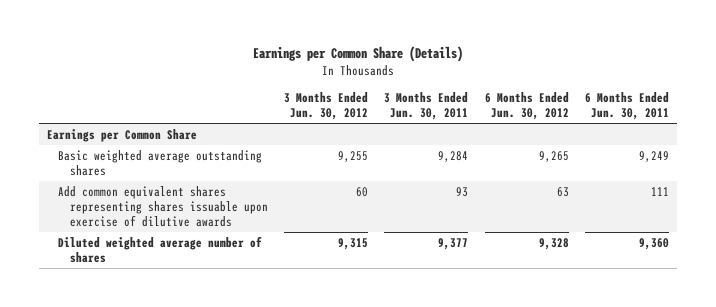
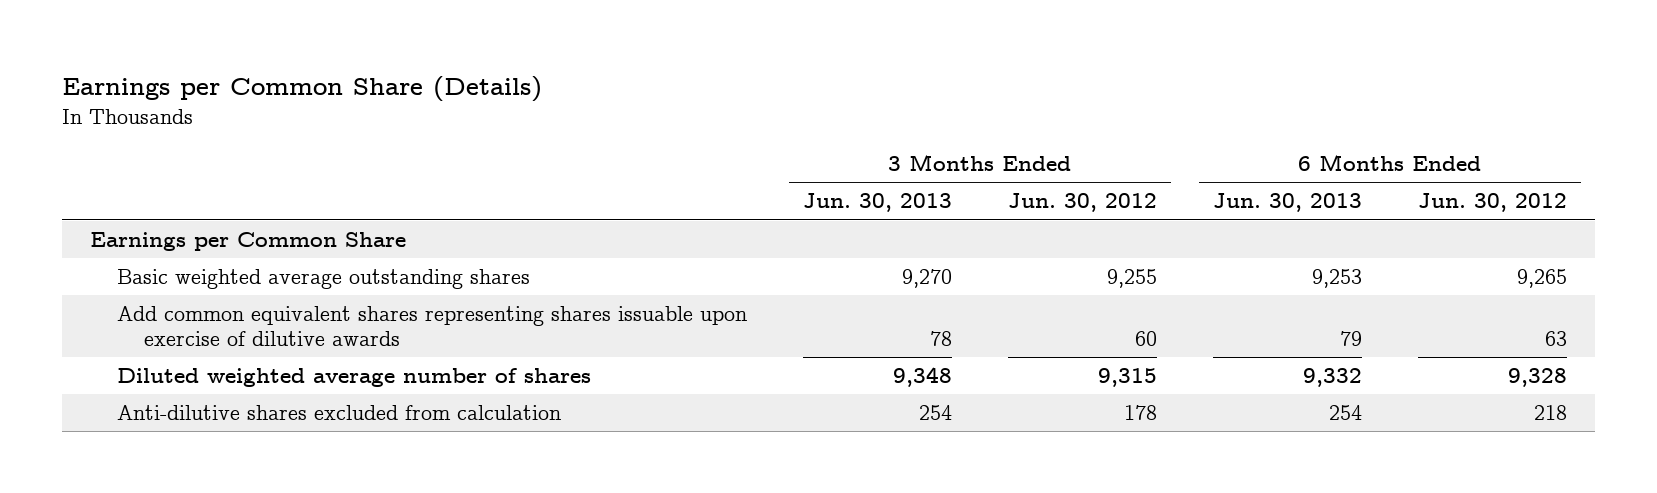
[384,92,469,120] 3 Months Ended Jun. 30, 2011 -> none
[585,92,670,120] 6 Months Ended Jun. 30, 2011 -> none
none -> [803,193,953,213] Jun. 30, 2013
none -> [1213,193,1363,213] Jun. 30, 2013
none -> [116,404,561,420] Anti-dilutive shares excluded from calculation

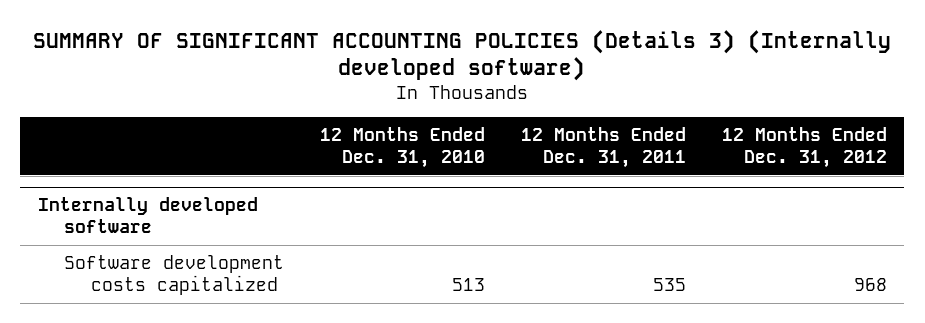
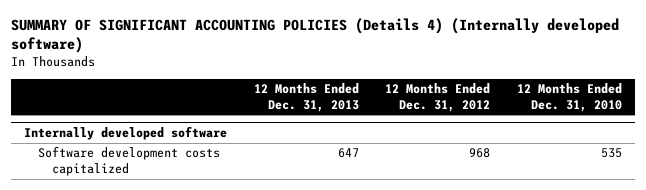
[33,29,892,82] SUMMARY OF SIGNIFICANT ACCOUNTING POLICIES (Details 3) (Internally developed software) -> [10,18,619,54] SUMMARY OF SIGNIFICANT ACCOUNTING POLICIES (Details 4) (Internally developed software)
[520,126,686,169] 12 Months Ended Dec. 31, 2011 -> none
none -> [253,82,359,112] 12 Months Ended Dec. 31, 2013
[452,278,486,292] 513 -> [600,148,622,159] 535

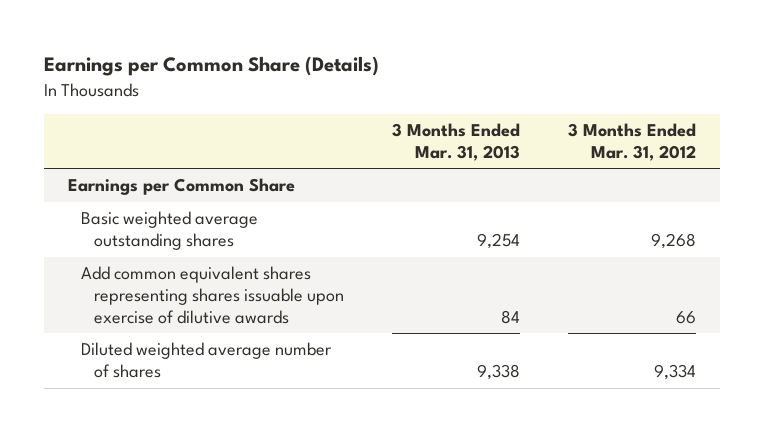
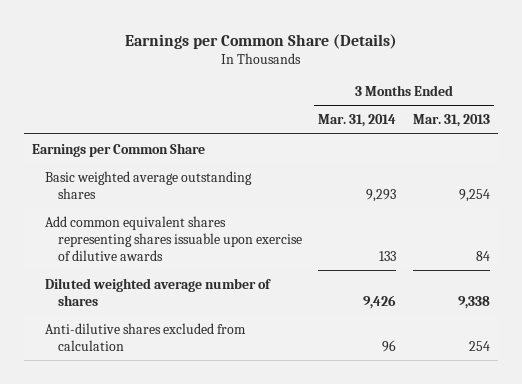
[567,123,696,161] 3 Months Ended Mar. 31, 2012 -> none
none -> [318,114,397,128] Mar. 31, 2014
none -> [45,322,247,351] Anti-dilutive shares excluded from calculation

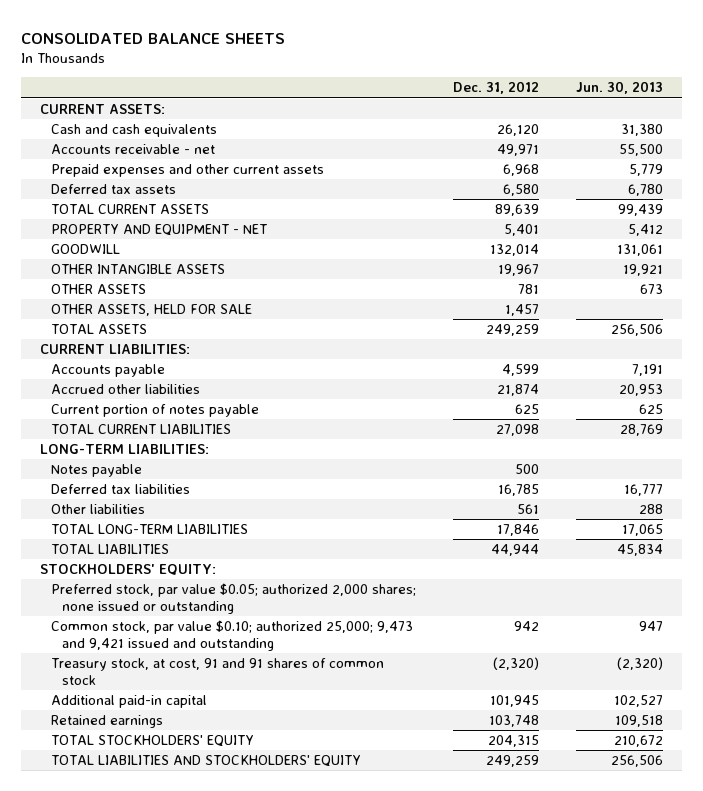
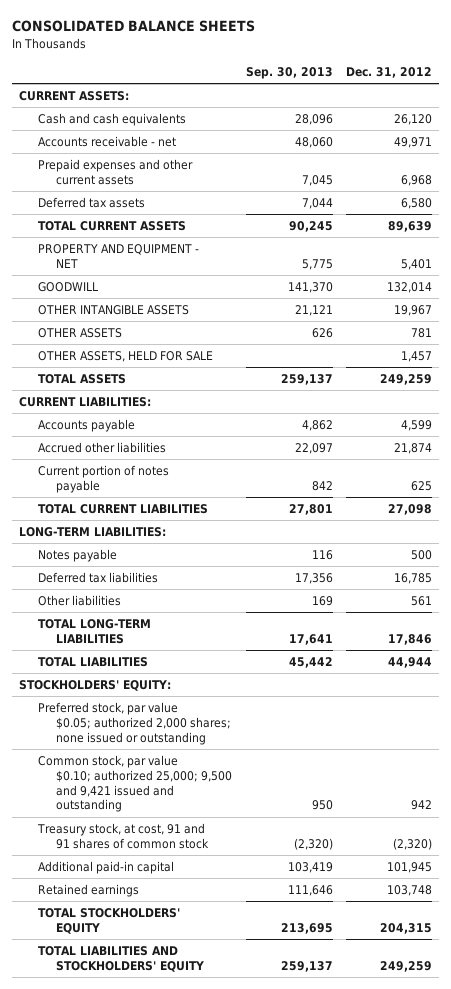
[576,81,664,95] Jun. 30, 2013 -> none
none -> [245,67,333,80] Sep. 30, 2013
[50,620,413,652] Common stock, par value $0.10; authorized 25,000; 9,473 and 9,421 issued and outstanding -> [37,755,233,813] Common stock, par value $0.10; authorized 25,000; 9,500 and 9,421 issued and outstanding

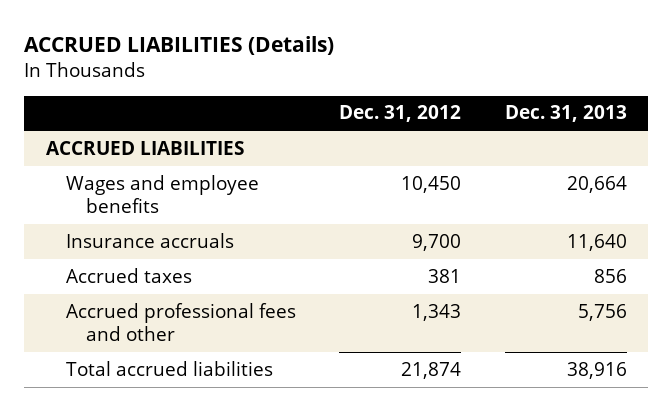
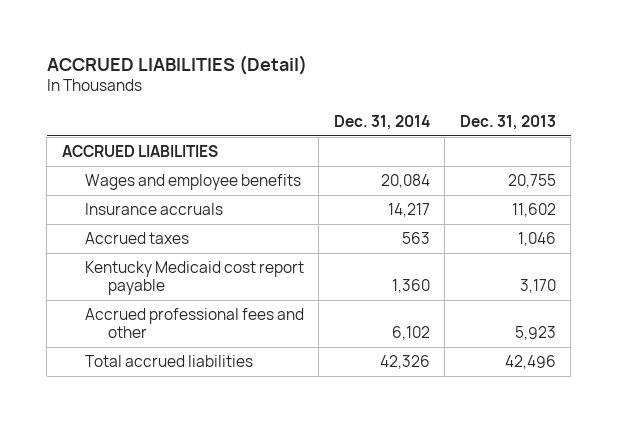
[23,36,334,56] ACCRUED LIABILITIES (Details) -> [46,54,307,75] ACCRUED LIABILITIES (Detail)
[339,105,462,123] Dec. 31, 2012 -> none
none -> [333,114,430,130] Dec. 31, 2014
[566,175,627,193] 20,664 -> [507,173,556,188] 20,755
[566,233,627,251] 11,640 -> [511,202,556,217] 11,602
[593,268,627,283] 856 -> [517,231,556,246] 1,046
none -> [84,260,304,295] Kentucky Medicaid cost report payable
[577,303,627,321] 5,756 -> [514,325,556,340] 5,923
[566,361,627,379] 38,916 -> [504,354,556,369] 42,496

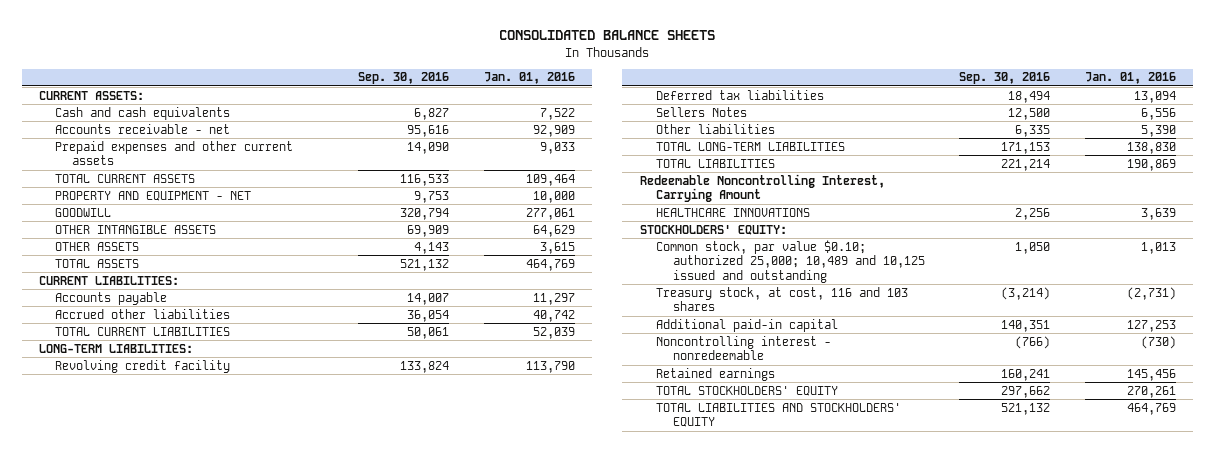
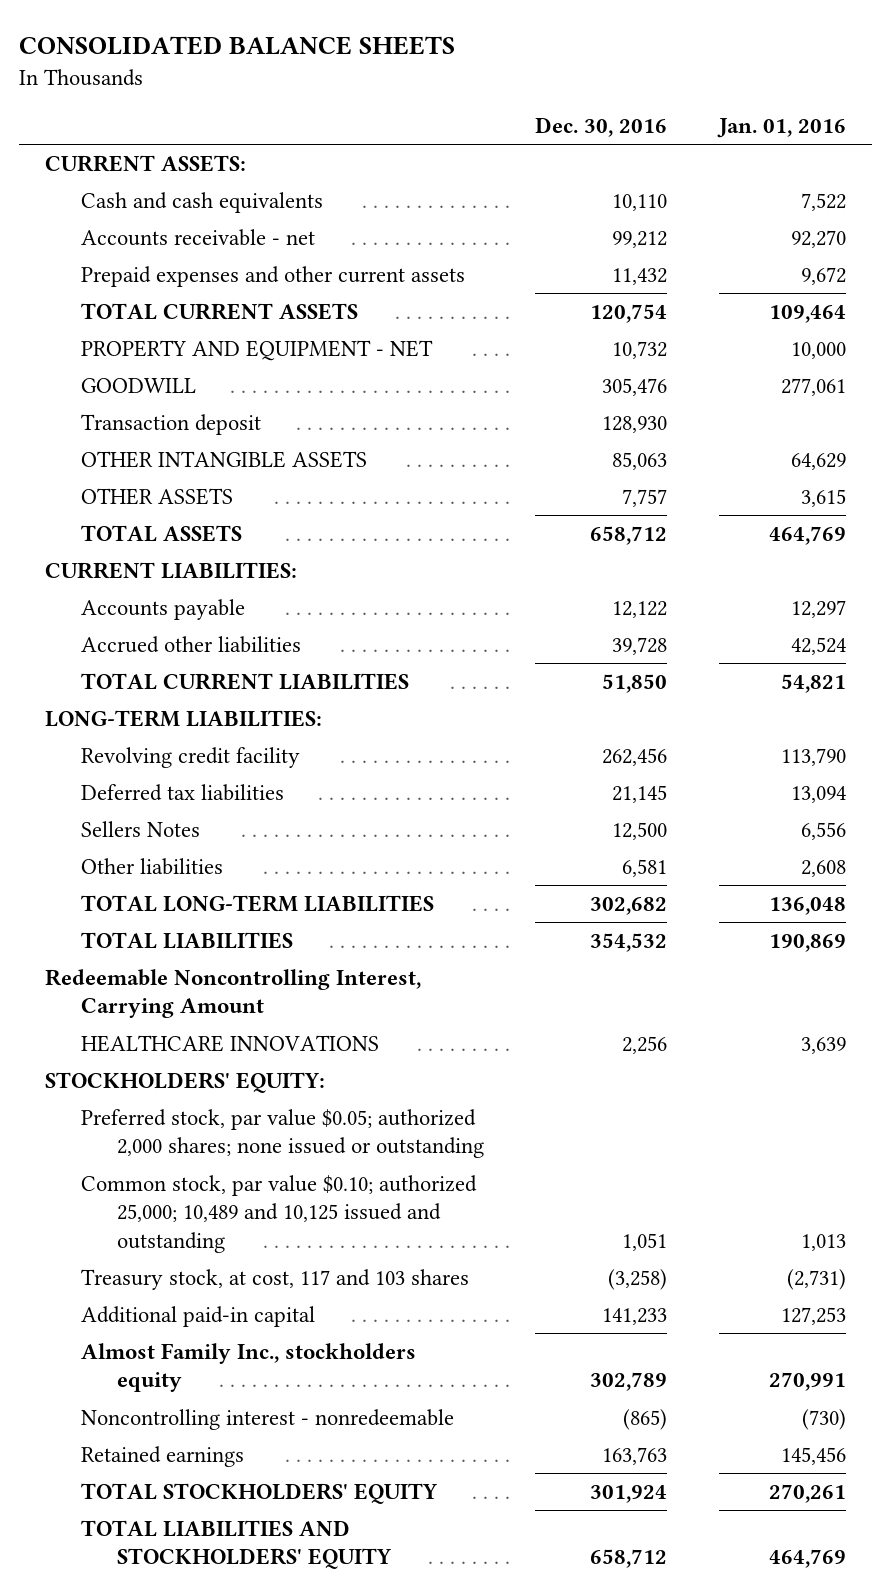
[358,72,450,85] Sep. 30, 2016 -> none
none -> [535,116,668,137] Dec. 30, 2016
[533,124,576,137] 92,909 -> [790,229,846,248] 92,270
[540,141,576,154] 9,033 -> [800,266,846,285] 9,672
none -> [80,413,261,435] Transaction deposit
[533,292,576,305] 11,297 -> [790,599,846,618] 12,297
[533,309,576,322] 40,742 -> [790,636,846,655] 42,524
[533,326,576,339] 52,039 -> [780,673,846,693] 54,821
[1141,124,1177,137] 5,390 -> [800,859,846,877] 2,608
[1127,141,1177,154] 138,830 -> [768,896,846,915] 136,048
none -> [80,1108,484,1159] Preferred stock, par value $0.05; authorized 2,000 shares; none issued or outstanding
[656,286,909,312] Treasury stock, at cost, 116 and 103 shares -> [80,1268,469,1290] Treasury stock, at cost, 117 and 103 shares
none -> [80,1342,416,1393] Almost Family Inc., stockholders equity

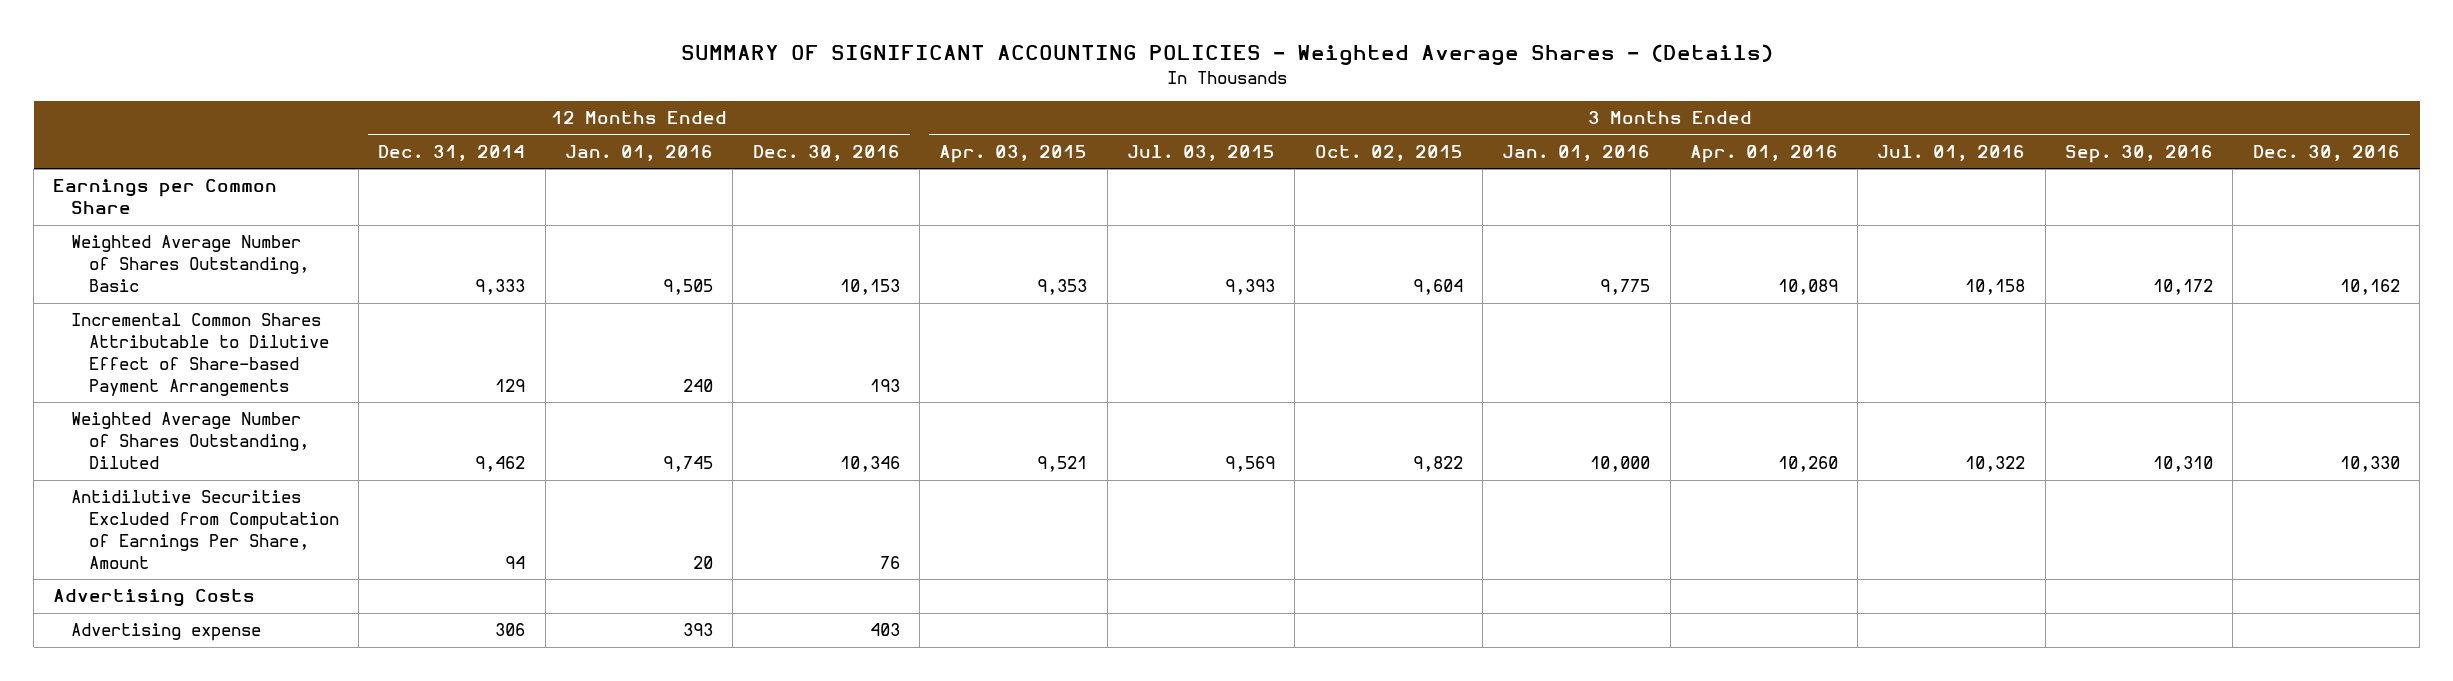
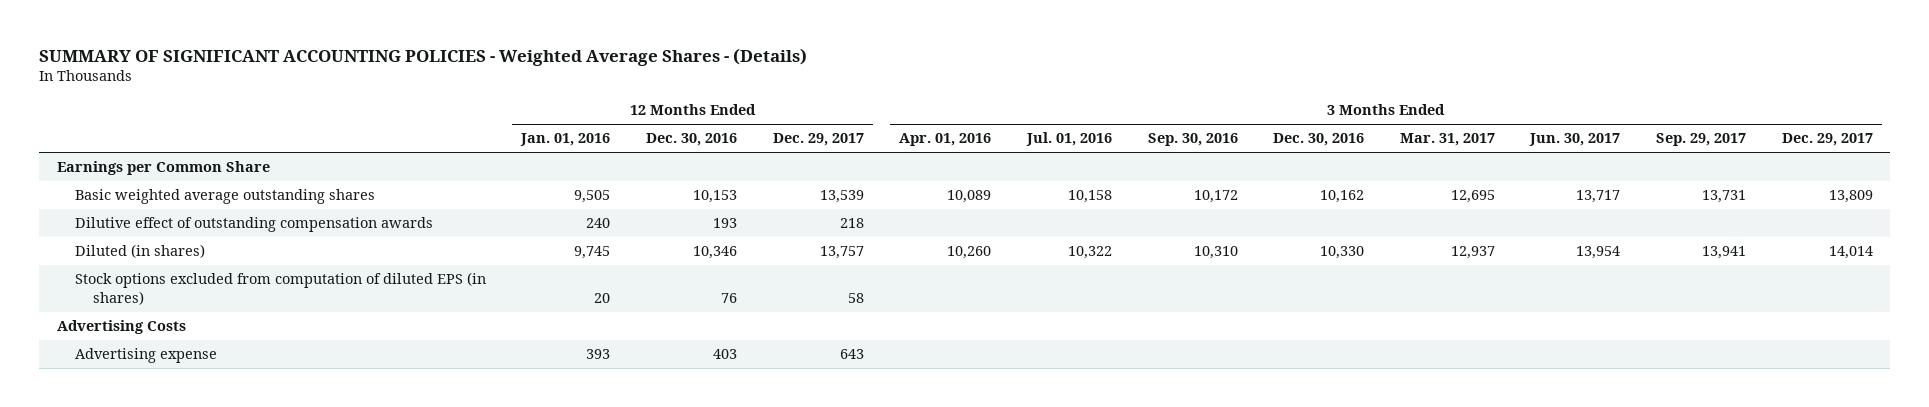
[378,144,526,161] Dec. 31, 2014 -> none
[939,144,1088,163] Apr. 03, 2015 -> none
[1126,144,1275,161] Jul. 03, 2015 -> none
[1314,144,1463,161] Oct. 02, 2015 -> none
[1502,144,1651,161] Jan. 01, 2016 -> none
none -> [772,133,864,147] Dec. 29, 2017
none -> [1399,133,1495,147] Mar. 31, 2017
none -> [1529,133,1621,147] Jun. 30, 2017
none -> [1656,133,1747,147] Sep. 29, 2017
none -> [1781,133,1873,147] Dec. 29, 2017
[71,235,309,293] Weighted Average Number of Shares Outstanding, Basic -> [74,189,375,205] Basic weighted average outstanding shares
[71,313,329,397] Incremental Common Shares Attributable to Dilutive Effect of Share-based Payment Arrangements -> [74,217,433,233] Dilutive effect of outstanding compensation awards
[71,412,309,470] Weighted Average Number of Shares Outstanding, Diluted -> [74,244,205,259] Diluted (in shares)
[71,490,339,570] Antidilutive Securities Excluded from Computation of Earnings Per Share, Amount -> [74,272,486,305] Stock options excluded from computation of diluted EPS (in shares)

